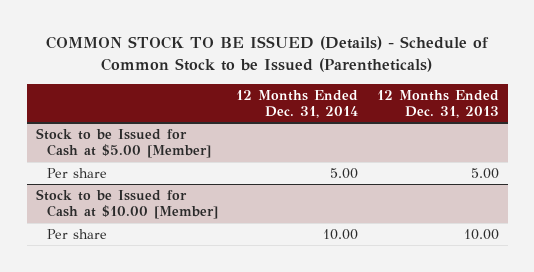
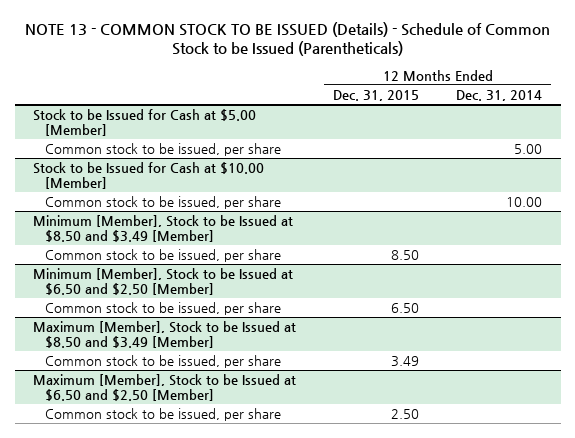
[46,36,490,72] COMMON STOCK TO BE ISSUED (Details) - Schedule of Common Stock to be Issued (Parentheticals) -> [24,21,550,57] NOTE 13 - COMMON STOCK TO BE ISSUED (Details) - Schedule of Common Stock to be Issued (Parentheticals)
[376,89,499,118] 12 Months Ended Dec. 31, 2013 -> none
none -> [333,89,420,101] Dec. 31, 2015
[47,167,108,178] Per share -> [44,142,281,156] Common stock to be issued, per share
[47,228,108,239] Per share -> [44,195,281,209] Common stock to be issued, per share
none -> [33,214,294,242] Minimum [Member], Stock to be Issued at $8.50 and $3.49 [Member]
none -> [44,248,281,262] Common stock to be issued, per share
none -> [33,267,294,295] Minimum [Member], Stock to be Issued at $6.50 and $2.50 [Member]
none -> [44,301,281,315] Common stock to be issued, per share
none -> [33,320,297,348] Maximum [Member], Stock to be Issued at $8.50 and $3.49 [Member]
none -> [44,354,281,368] Common stock to be issued, per share
none -> [33,373,297,401] Maximum [Member], Stock to be Issued at $6.50 and $2.50 [Member]
none -> [44,407,281,421] Common stock to be issued, per share

